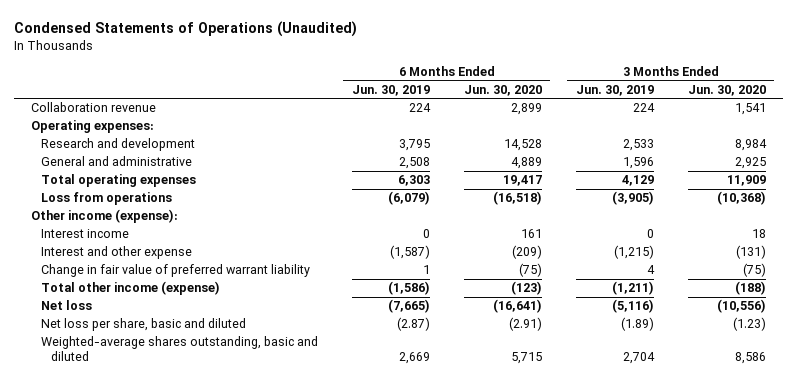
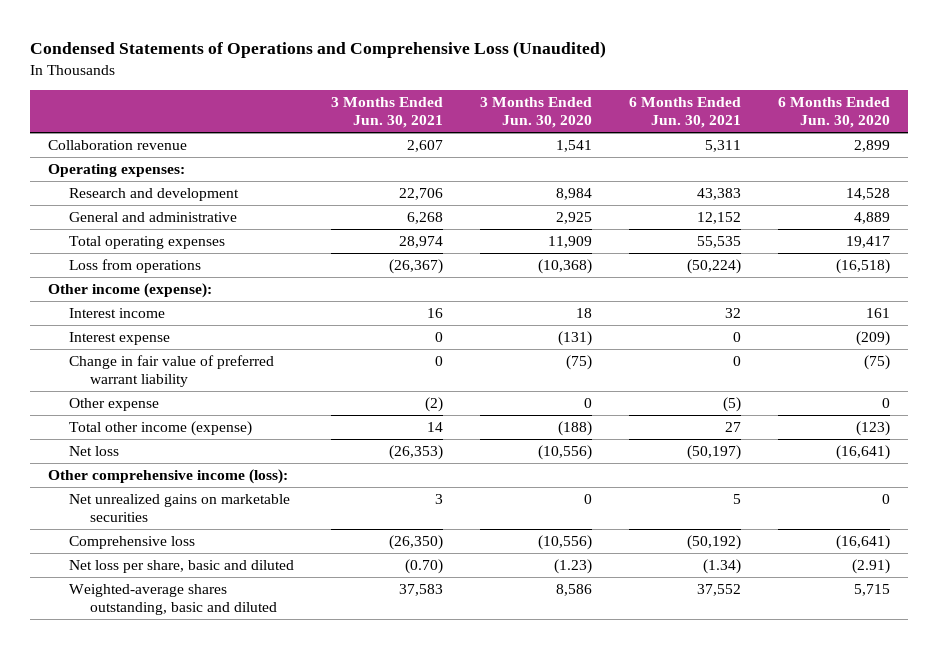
[14,21,358,38] Condensed Statements of Operations (Unaudited) -> [30,40,607,58] Condensed Statements of Operations and Comprehensive Loss (Unaudited)
[351,84,430,96] Jun. 30, 2019 -> none
[575,84,654,96] Jun. 30, 2019 -> none
none -> [331,97,444,129] 3 Months Ended Jun. 30, 2021
none -> [628,97,741,129] 6 Months Ended Jun. 30, 2021
[40,246,192,260] Interest and other expense -> [69,331,171,345] Interest expense
none -> [69,397,160,411] Other expense
none -> [48,468,289,484] Other comprehensive income (loss):
none -> [69,493,291,523] Net unrealized gains on marketable securities
none -> [69,535,196,549] Comprehensive loss

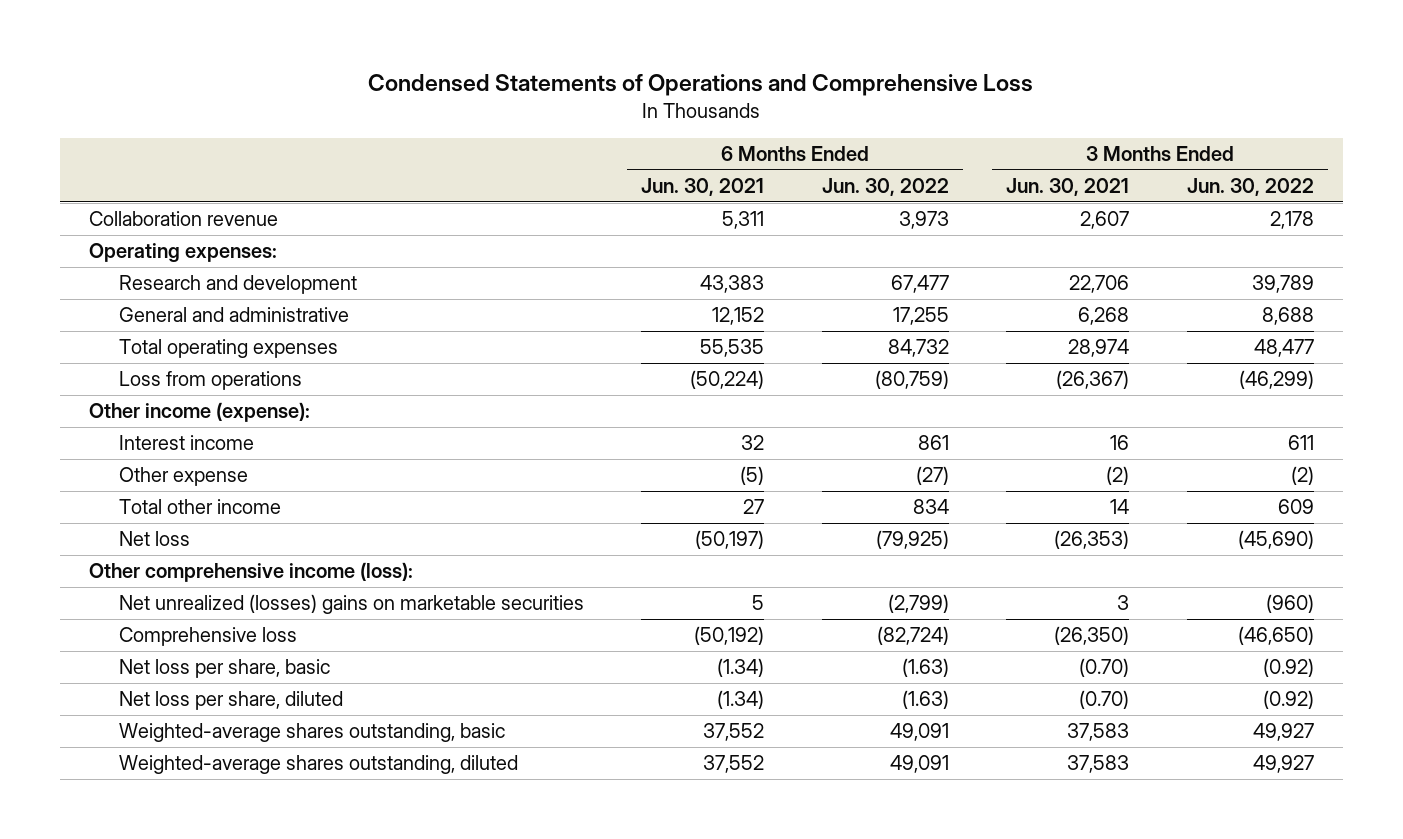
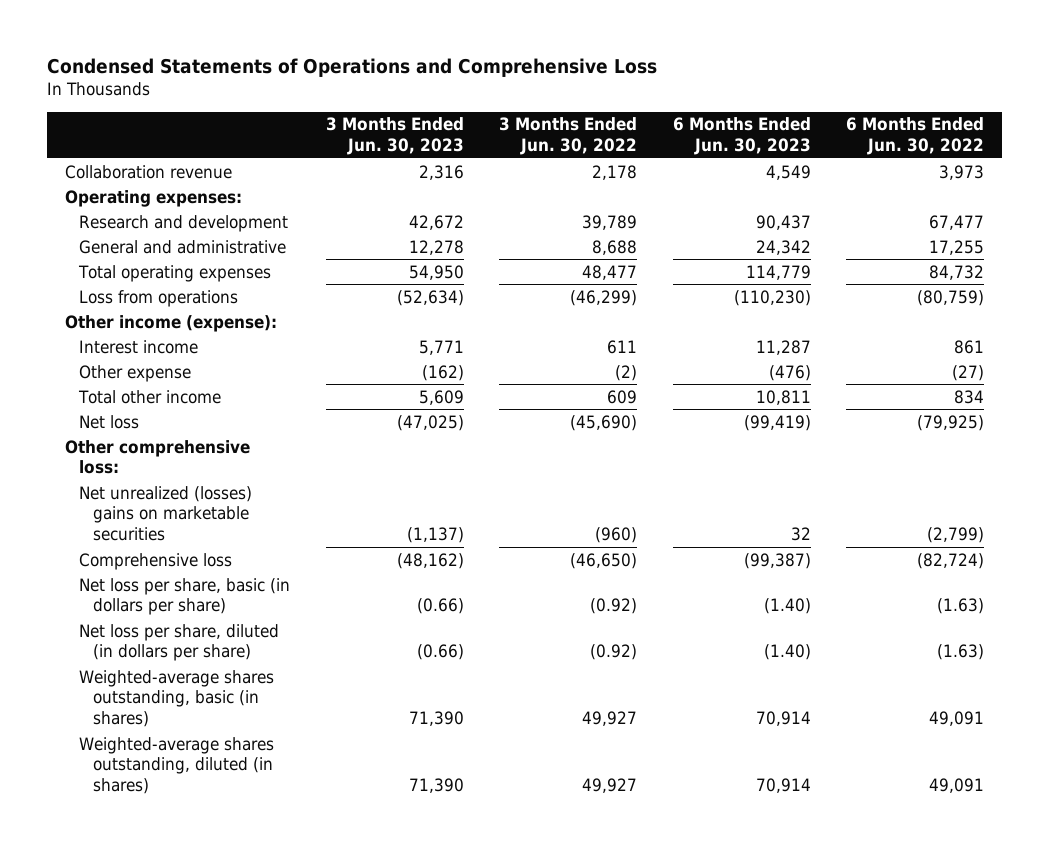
[641,178,765,197] Jun. 30, 2021 -> none
[1006,178,1130,197] Jun. 30, 2021 -> none
none -> [325,117,464,156] 3 Months Ended Jun. 30, 2023
none -> [672,117,811,156] 6 Months Ended Jun. 30, 2023
[89,562,414,583] Other comprehensive income (loss): -> [65,439,251,475] Other comprehensive loss:
[118,659,330,679] Net loss per share, basic -> [79,577,291,616] Net loss per share, basic (in dollars per share)
[118,691,343,711] Net loss per share, diluted -> [79,623,280,662] Net loss per share, diluted (in dollars per share)
[118,723,505,743] Weighted-average shares outstanding, basic -> [79,669,275,728] Weighted-average shares outstanding, basic (in shares)
[118,755,518,775] Weighted-average shares outstanding, diluted -> [79,736,275,795] Weighted-average shares outstanding, diluted (in shares)

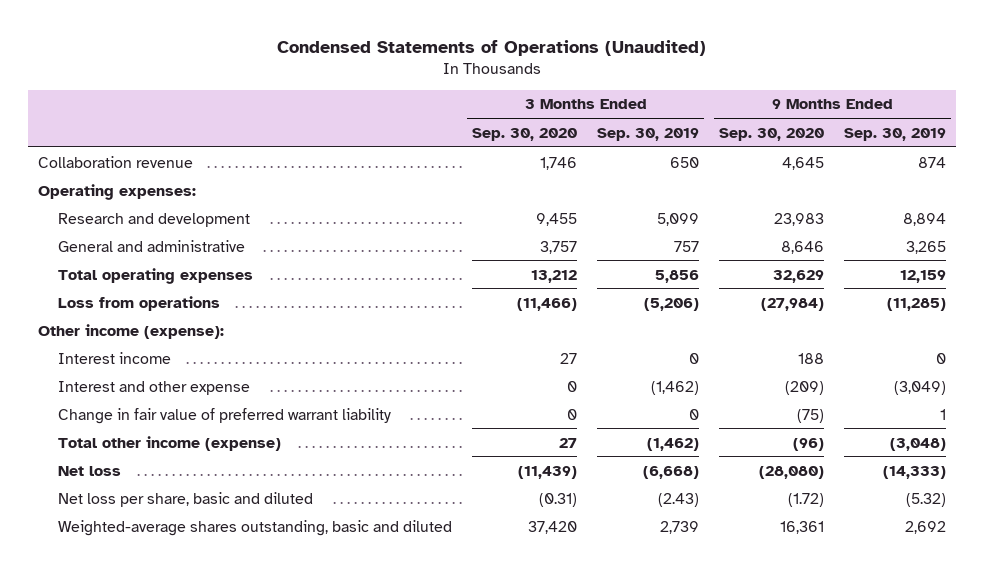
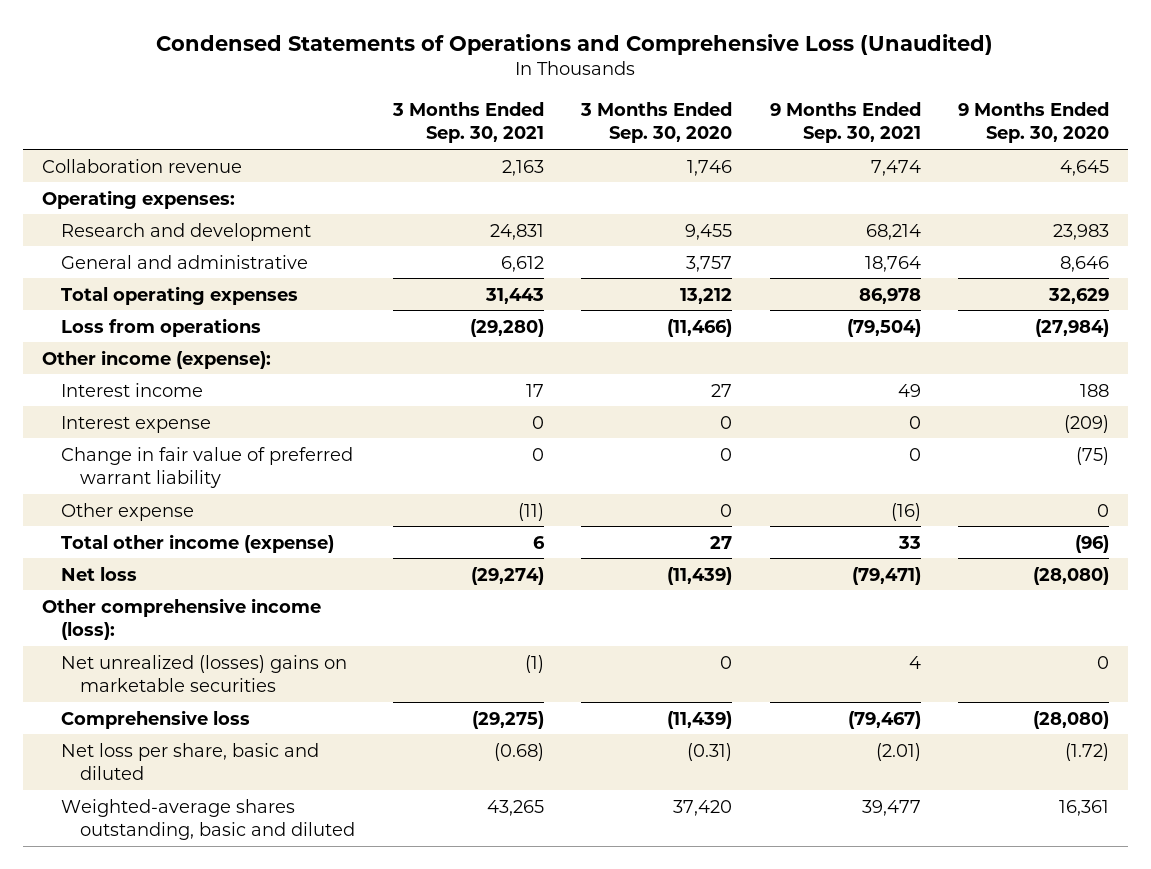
[277,39,707,56] Condensed Statements of Operations (Unaudited) -> [156,33,994,55] Condensed Statements of Operations and Comprehensive Loss (Unaudited)
[597,127,700,141] Sep. 30, 2019 -> none
[844,127,947,141] Sep. 30, 2019 -> none
none -> [391,102,544,144] 3 Months Ended Sep. 30, 2021
none -> [769,102,921,144] 9 Months Ended Sep. 30, 2021
[58,380,251,395] Interest and other expense -> [60,415,211,433] Interest expense
none -> [60,502,194,521] Other expense
none -> [41,597,321,640] Other comprehensive income (loss):
none -> [60,654,347,692] Net unrealized (losses) gains on marketable securities
none -> [60,709,250,729] Comprehensive loss

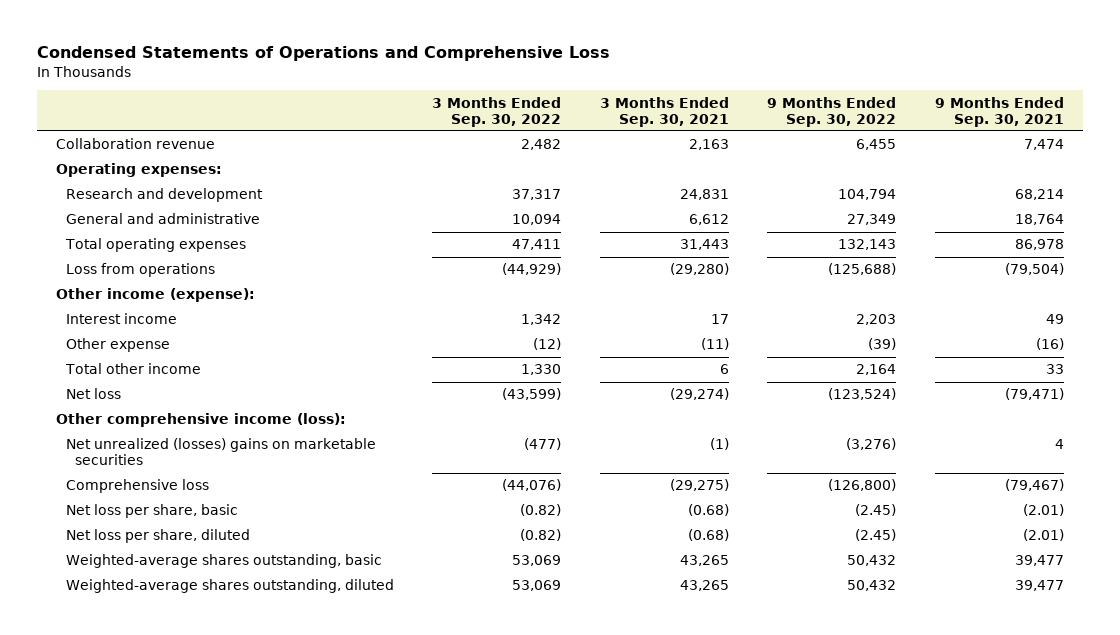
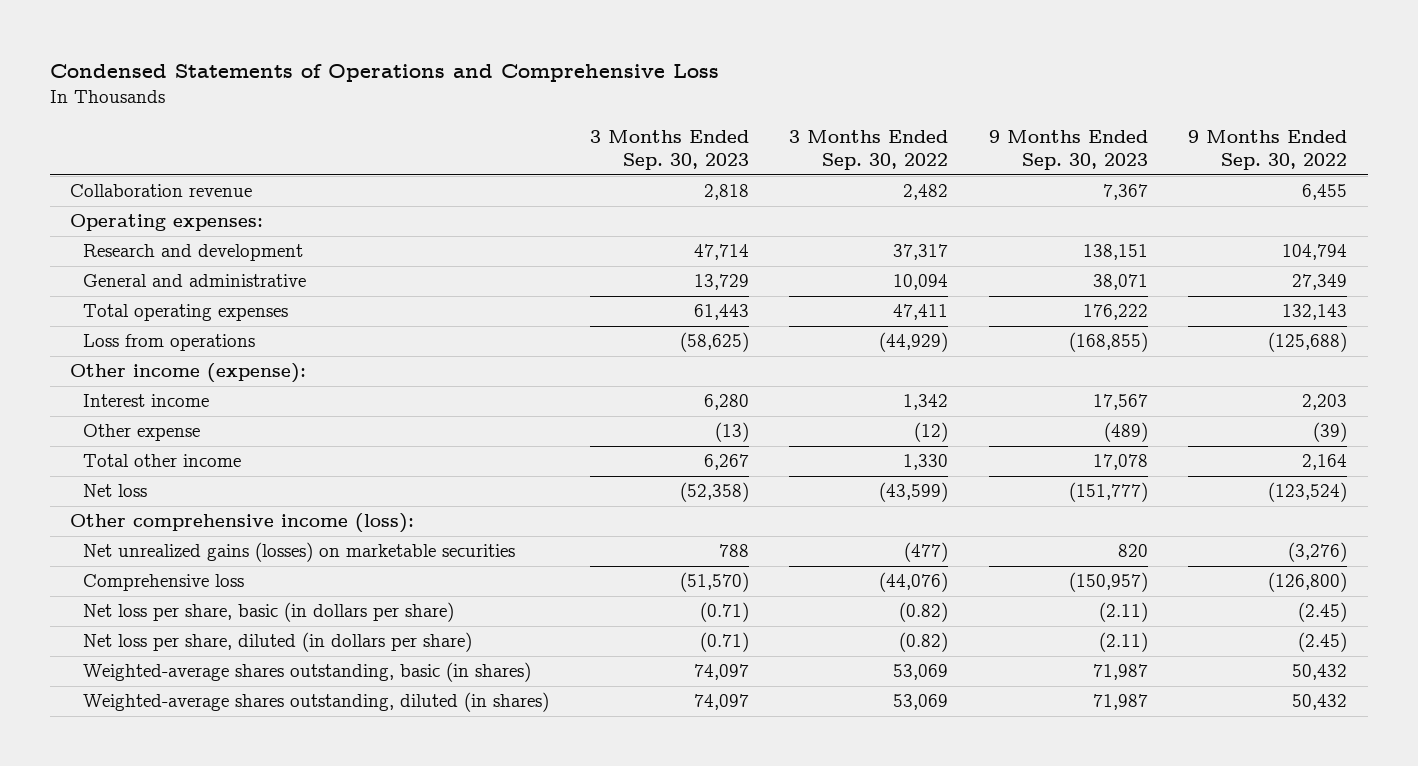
[599,96,729,127] 3 Months Ended Sep. 30, 2021 -> none
[935,96,1065,127] 9 Months Ended Sep. 30, 2021 -> none
none -> [589,129,749,170] 3 Months Ended Sep. 30, 2023
none -> [988,129,1148,170] 9 Months Ended Sep. 30, 2023
[65,438,376,466] Net unrealized (losses) gains on marketable securities -> [83,542,516,563] Net unrealized gains (losses) on marketable securities
[65,504,238,519] Net loss per share, basic -> [83,602,455,623] Net loss per share, basic (in dollars per share)
[65,529,250,544] Net loss per share, diluted -> [83,632,473,653] Net loss per share, diluted (in dollars per share)
[65,554,382,569] Weighted-average shares outstanding, basic -> [83,662,532,683] Weighted-average shares outstanding, basic (in shares)
[65,579,394,594] Weighted-average shares outstanding, diluted -> [83,692,550,713] Weighted-average shares outstanding, diluted (in shares)

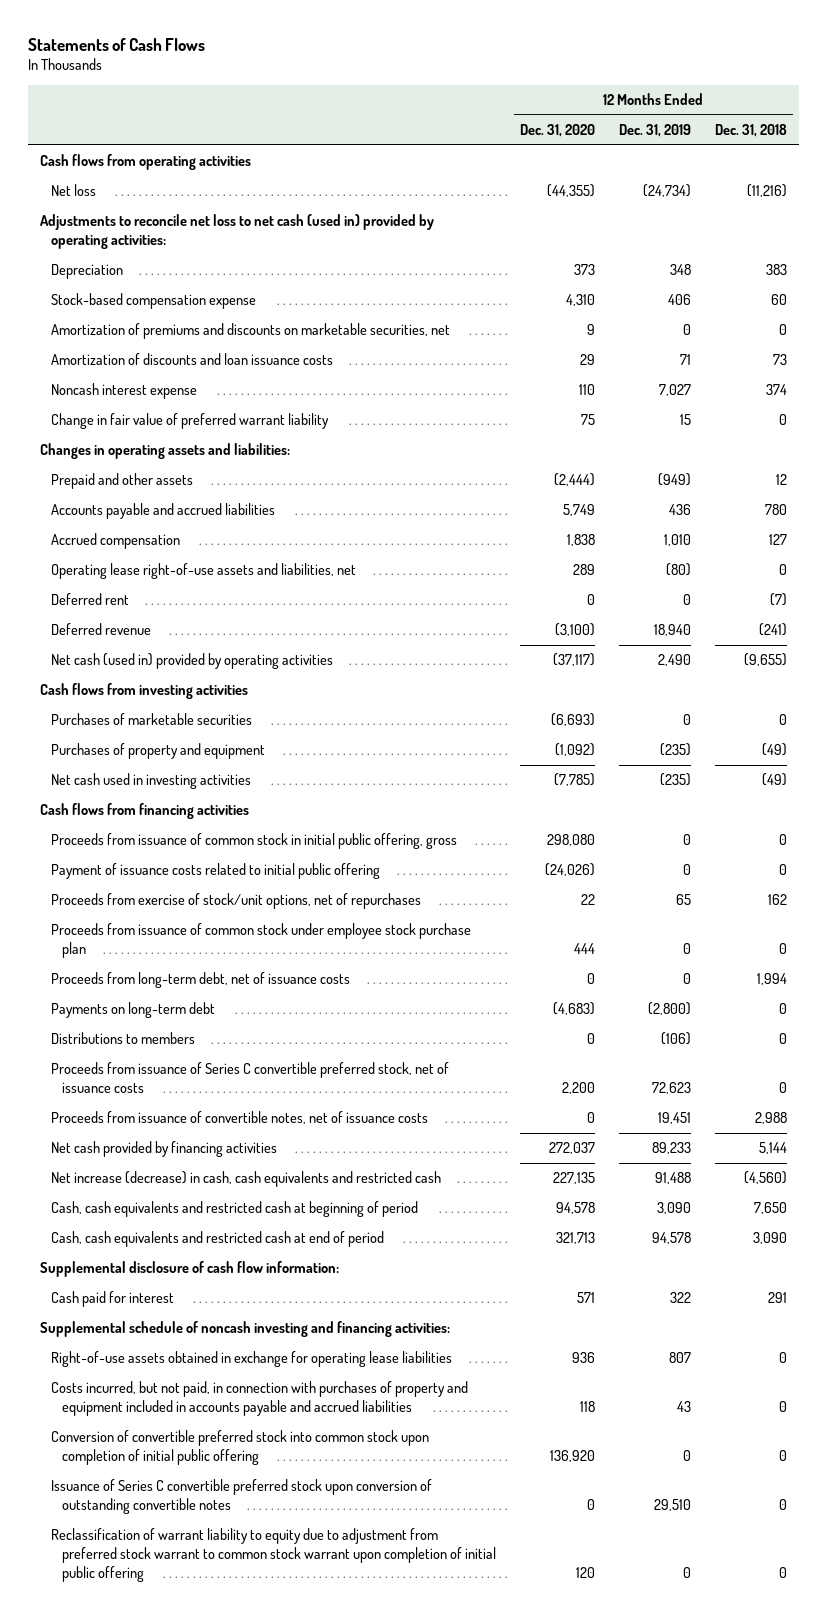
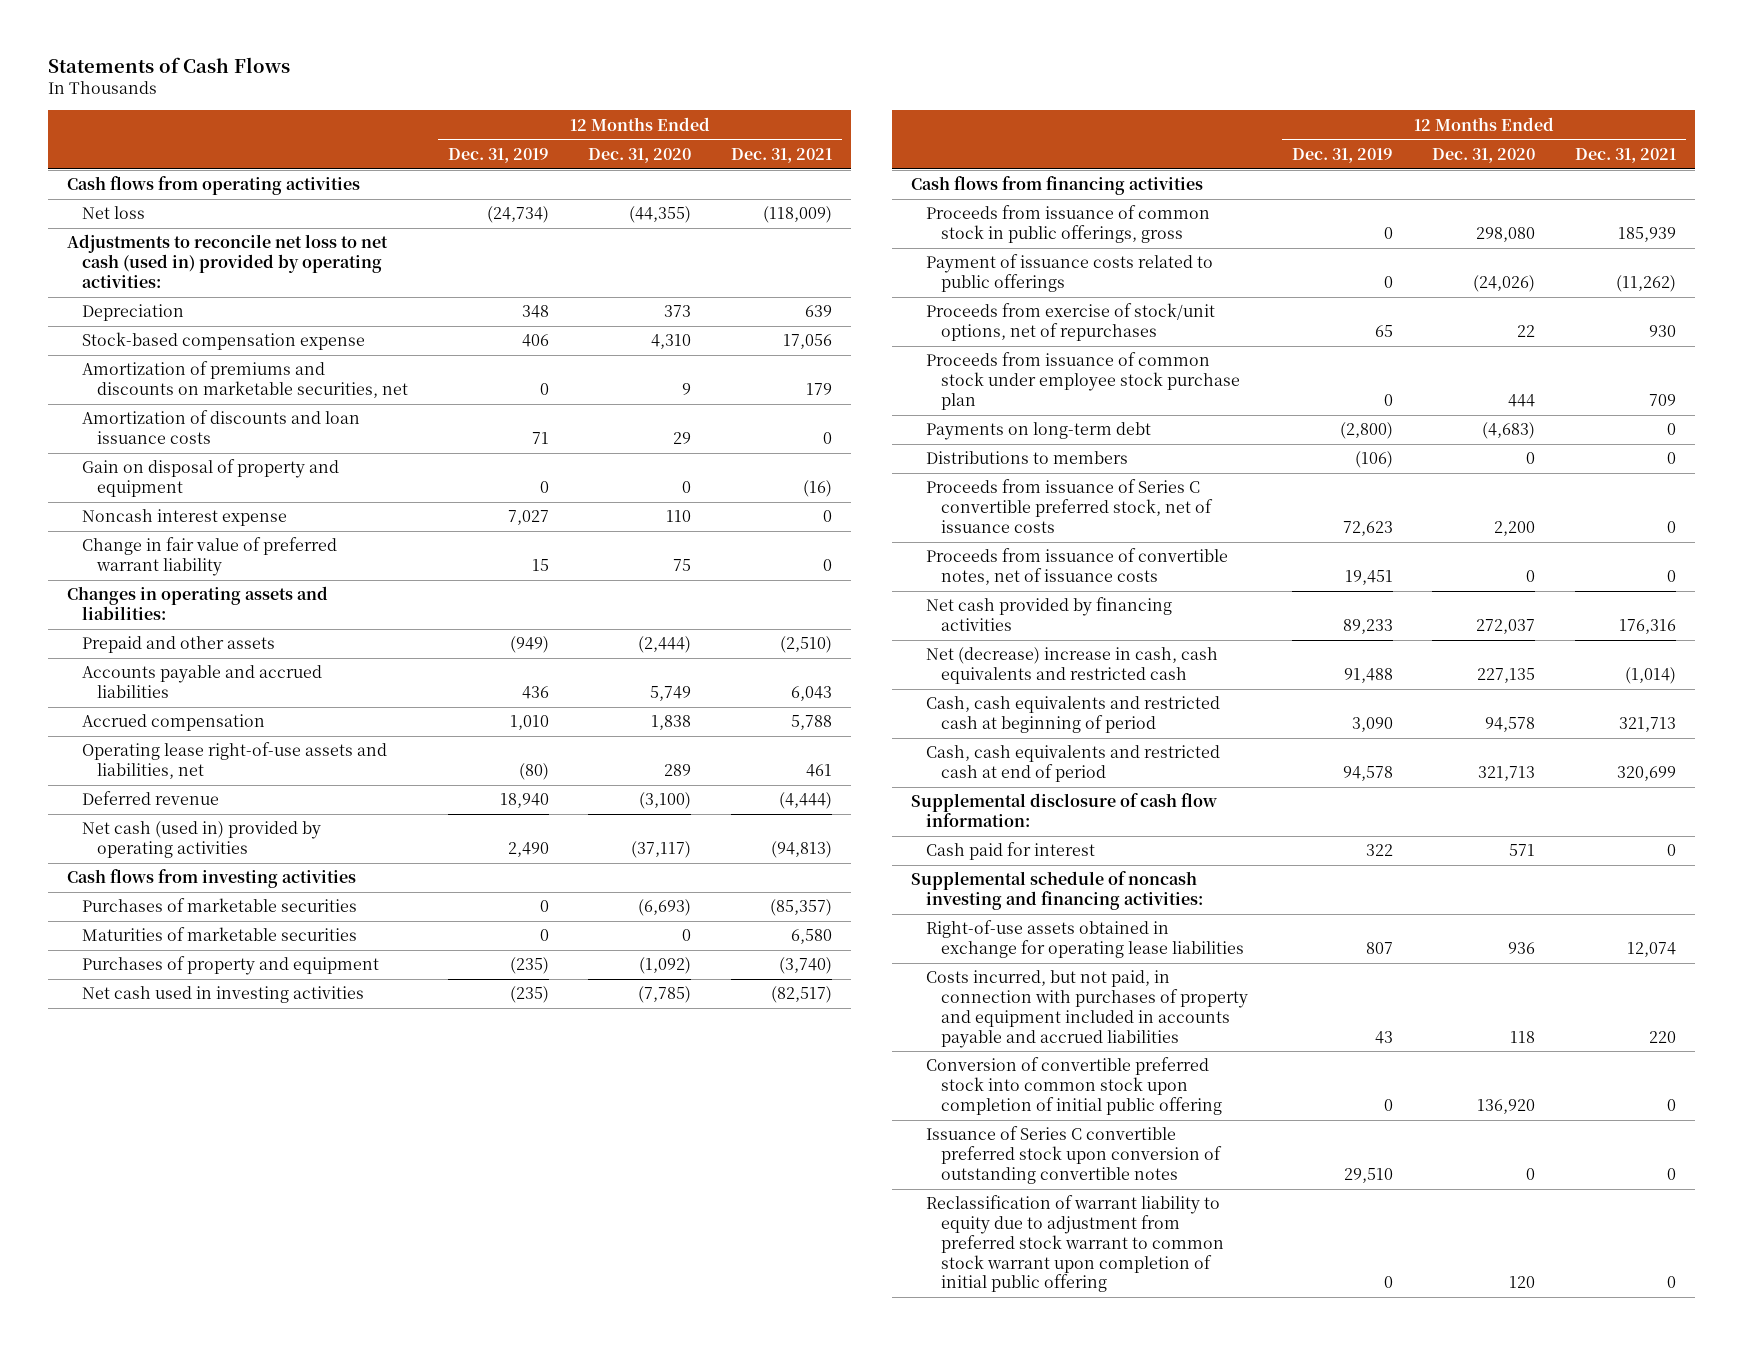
[714,124,787,138] Dec. 31, 2018 -> none
none -> [730,148,832,164] Dec. 31, 2021
none -> [82,459,340,498] Gain on disposal of property and equipment
[51,593,130,606] Deferred rent -> none
none -> [82,927,358,942] Maturities of marketable securities
[51,833,458,850] Proceeds from issuance of common stock in initial public offering, gross -> [926,205,1211,244] Proceeds from issuance of common stock in public offerings, gross
[51,863,381,880] Payment of issuance costs related to initial public offering -> [926,254,1214,293] Payment of issuance costs related to public offerings
[51,972,351,989] Proceeds from long-term debt, net of issuance costs -> none
[51,1171,442,1188] Net increase (decrease) in cash, cash equivalents and restricted cash -> [926,647,1219,685] Net (decrease) increase in cash, cash equivalents and restricted cash

